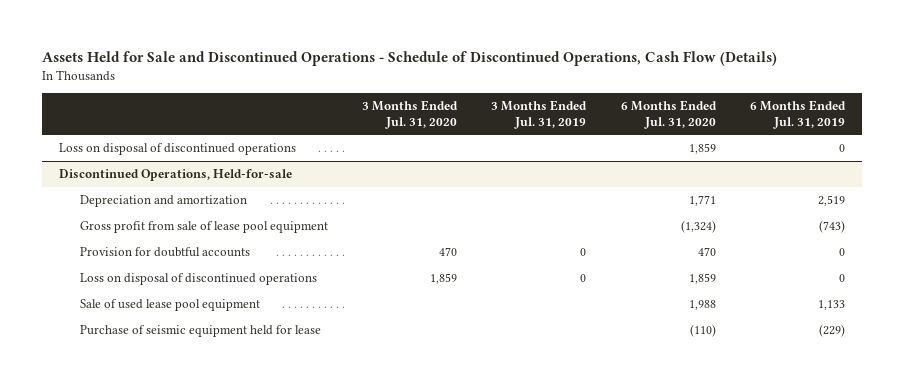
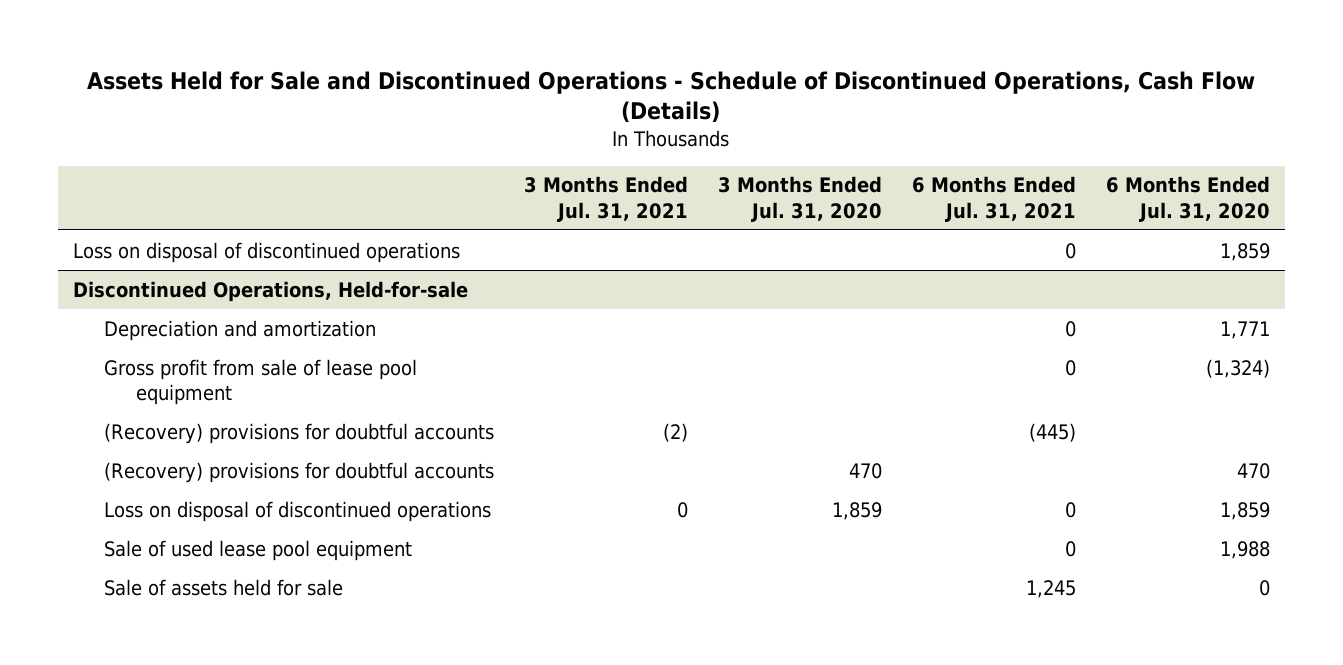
[491,100,588,129] 3 Months Ended Jul. 31, 2019 -> none
[749,100,846,129] 6 Months Ended Jul. 31, 2019 -> none
none -> [524,176,689,222] 3 Months Ended Jul. 31, 2021
none -> [911,176,1076,222] 6 Months Ended Jul. 31, 2021
none -> [104,422,495,444] (Recovery) provisions for doubtful accounts
[79,247,250,258] Provision for doubtful accounts -> [104,461,495,483] (Recovery) provisions for doubtful accounts
[79,325,321,338] Purchase of seismic equipment held for lease -> none
none -> [104,578,344,596] Sale of assets held for sale

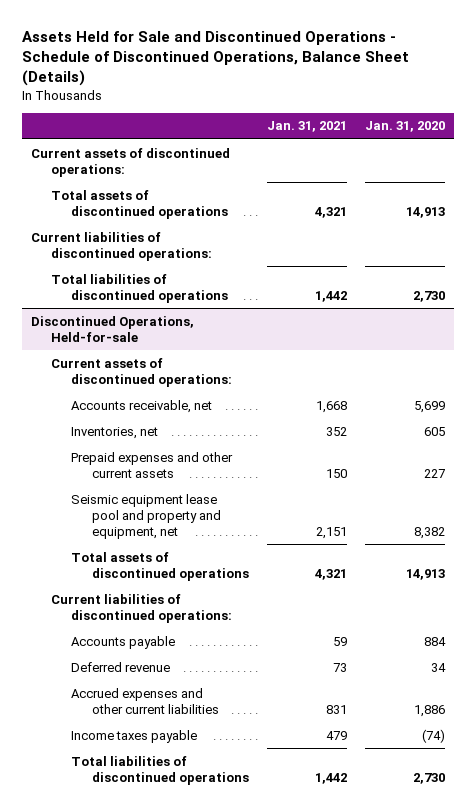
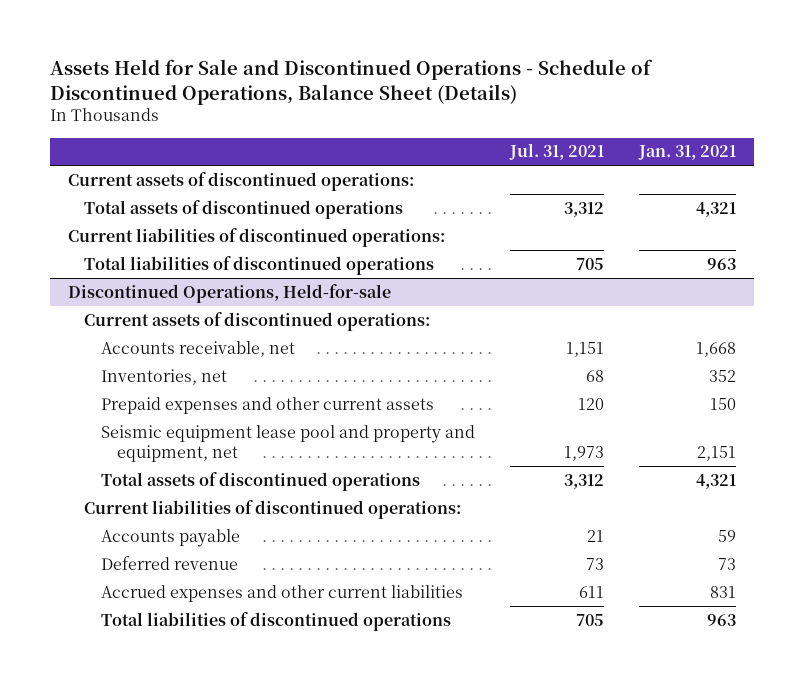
[364,121,445,133] Jan. 31, 2020 -> none
none -> [509,143,605,161] Jul. 31, 2021
[314,290,347,302] 1,442 -> [707,257,737,270] 963
[71,729,198,743] Income taxes payable -> none
[314,772,347,784] 1,442 -> [707,613,737,626] 963

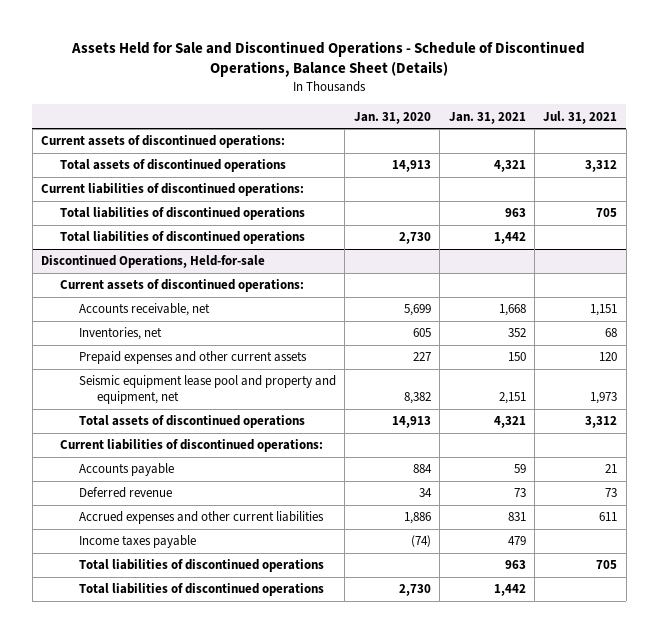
none -> [353,111,431,124] Jan. 31, 2020
none -> [59,231,305,245] Total liabilities of discontinued operations
none -> [78,535,196,549] Income taxes payable
none -> [78,583,324,597] Total liabilities of discontinued operations

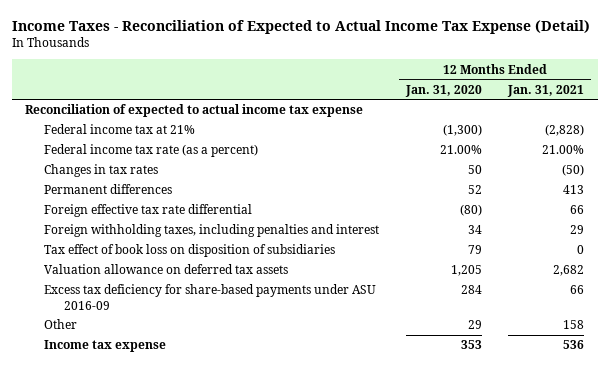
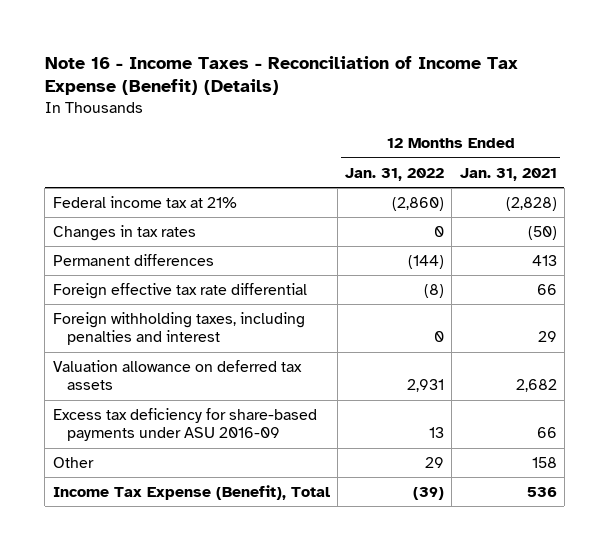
[11,19,590,34] Income Taxes - Reconciliation of Expected to Actual Income Tax Expense (Detail) -> [44,55,518,96] Note 16 - Income Taxes - Reconciliation of Income Tax Expense (Benefit) (Details)
[404,84,482,97] Jan. 31, 2020 -> none
none -> [345,167,445,181] Jan. 31, 2022
[25,104,364,118] Reconciliation of expected to actual income tax expense -> none
[44,144,259,158] Federal income tax rate (as a percent) -> none
[44,244,336,258] Tax effect of book loss on disposition of subsidiaries -> none
[44,340,167,353] Income tax expense -> [52,484,330,500] Income Tax Expense (Benefit), Total

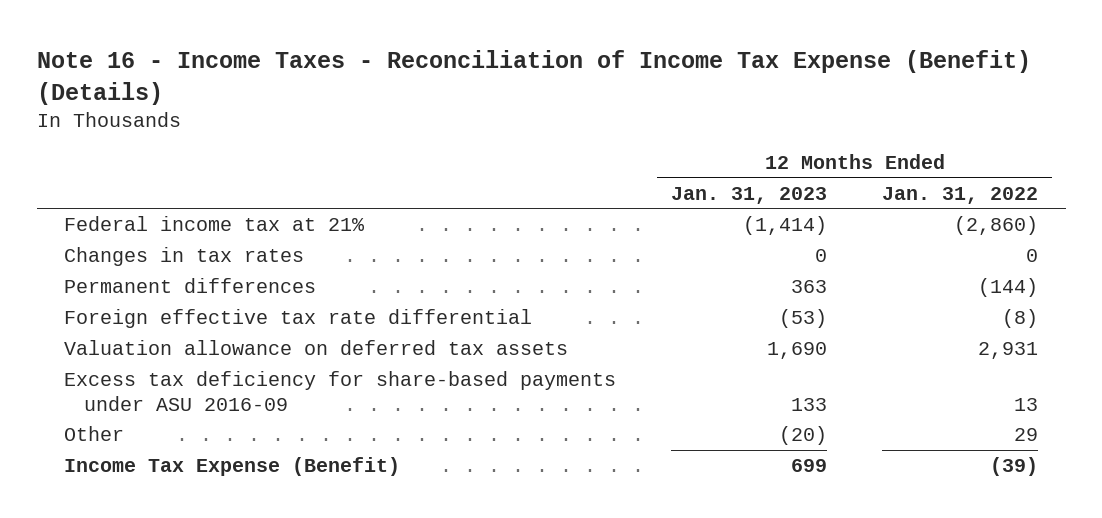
[459,167,557,181] Jan. 31, 2021 -> none
none -> [671,186,828,204] Jan. 31, 2023
[52,311,305,346] Foreign withholding taxes, including penalties and interest -> none
[52,484,330,500] Income Tax Expense (Benefit), Total -> [64,456,401,476] Income Tax Expense (Benefit)

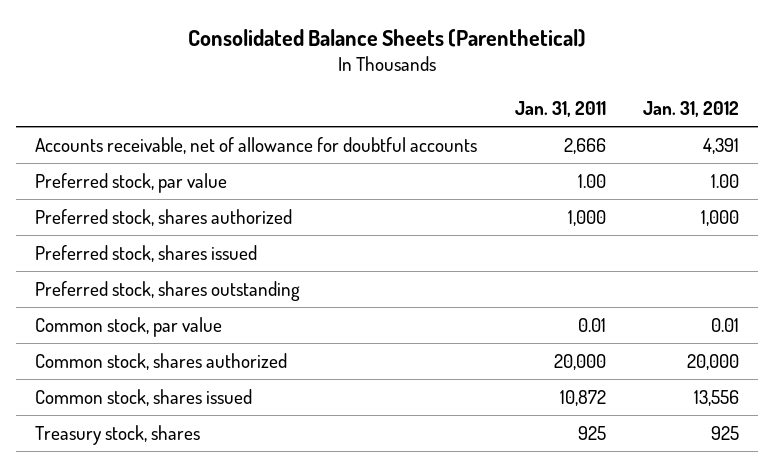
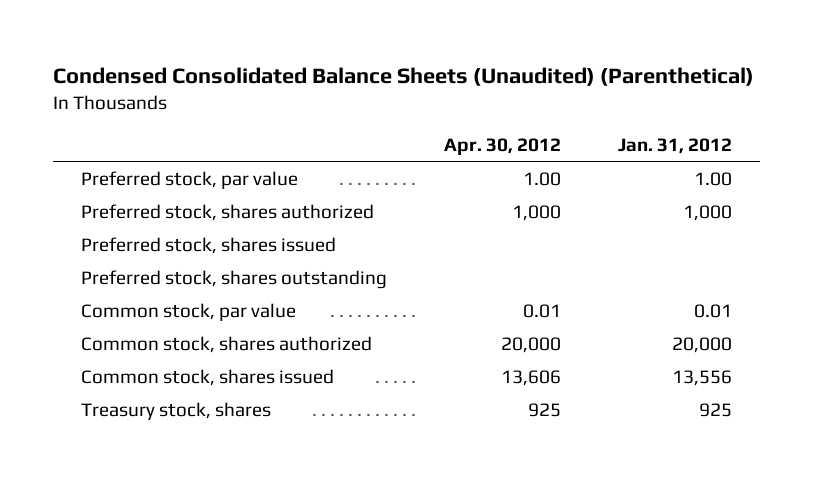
[188,28,587,47] Consolidated Balance Sheets (Parenthetical) -> [53,67,755,87] Condensed Consolidated Balance Sheets (Unaudited) (Parenthetical)
[514,101,606,118] Jan. 31, 2011 -> none
none -> [444,137,562,155] Apr. 30, 2012
[34,137,477,155] Accounts receivable, net of allowance for doubtful accounts -> none

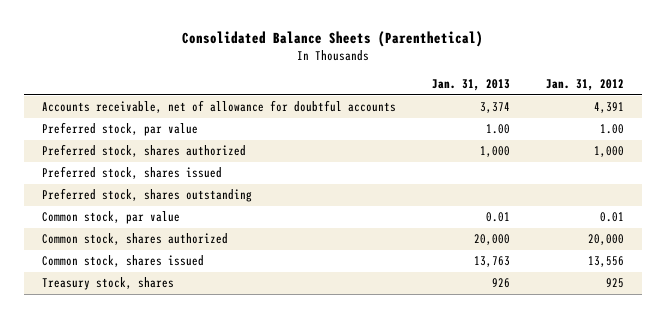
[53,67,755,87] Condensed Consolidated Balance Sheets (Unaudited) (Parenthetical) -> [181,31,483,48] Consolidated Balance Sheets (Parenthetical)
[444,137,562,155] Apr. 30, 2012 -> none
none -> [431,79,510,92] Jan. 31, 2013
none -> [41,100,396,114] Accounts receivable, net of allowance for doubtful accounts

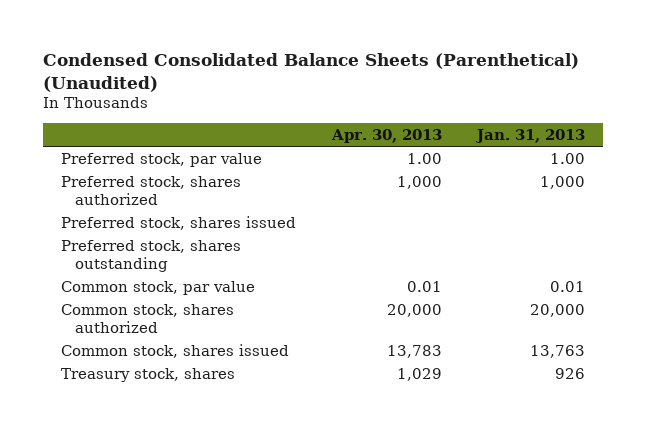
[181,31,483,48] Consolidated Balance Sheets (Parenthetical) -> [42,52,579,92] Condensed Consolidated Balance Sheets (Parenthetical) (Unaudited)
[545,79,624,92] Jan. 31, 2012 -> none
none -> [330,129,442,144] Apr. 30, 2013
[41,100,396,114] Accounts receivable, net of allowance for doubtful accounts -> none

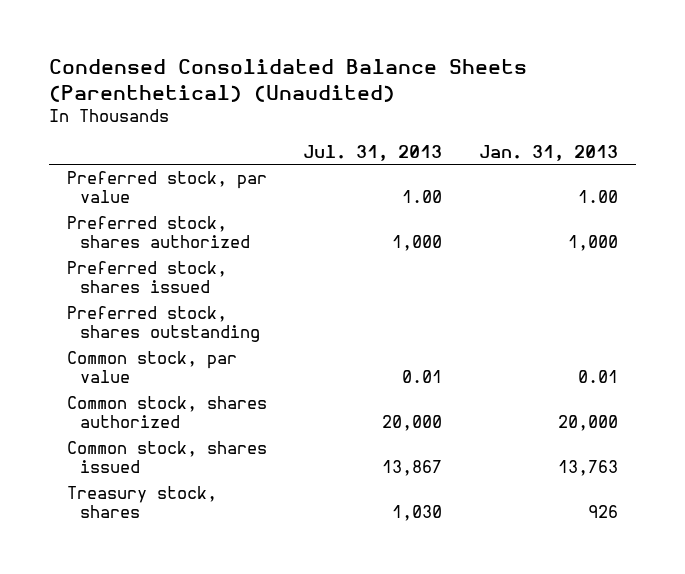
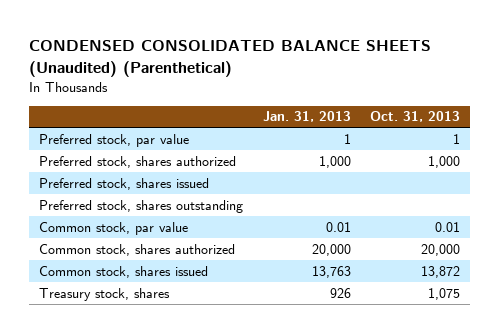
[48,59,527,103] Condensed Consolidated Balance Sheets (Parenthetical) (Unaudited) -> [28,39,431,77] CONDENSED CONSOLIDATED BALANCE SHEETS (Unaudited) (Parenthetical)
[303,144,443,161] Jul. 31, 2013 -> none
none -> [370,111,461,123] Oct. 31, 2013
[577,190,618,204] 1.00 -> [343,133,351,144] 1

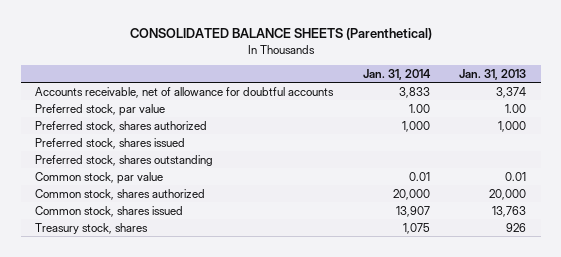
[28,39,431,77] CONDENSED CONSOLIDATED BALANCE SHEETS (Unaudited) (Parenthetical) -> [129,28,432,41] CONSOLIDATED BALANCE SHEETS (Parenthetical)
[370,111,461,123] Oct. 31, 2013 -> none
none -> [362,68,431,80] Jan. 31, 2014
none -> [35,86,335,98] Accounts receivable, net of allowance for doubtful accounts
[343,133,351,144] 1 -> [504,103,526,113] 1.00

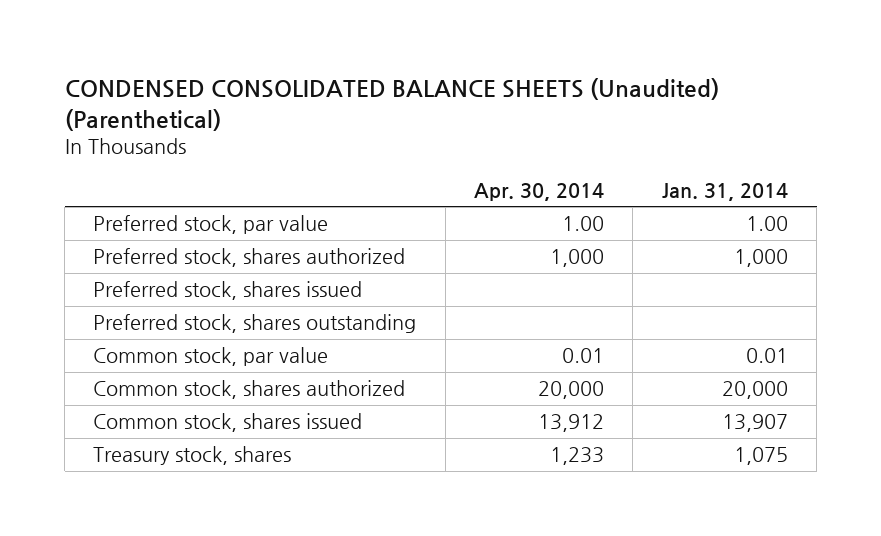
[129,28,432,41] CONSOLIDATED BALANCE SHEETS (Parenthetical) -> [64,77,719,131] CONDENSED CONSOLIDATED BALANCE SHEETS (Unaudited) (Parenthetical)
[458,68,526,80] Jan. 31, 2013 -> none
none -> [474,182,605,201] Apr. 30, 2014
[35,86,335,98] Accounts receivable, net of allowance for doubtful accounts -> none

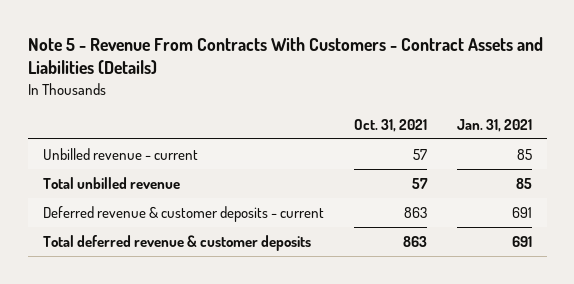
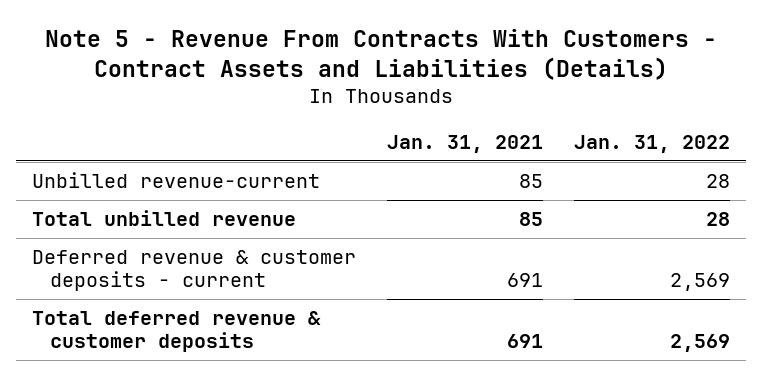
[353,118,427,132] Oct. 31, 2021 -> none
none -> [574,134,731,153] Jan. 31, 2022
[42,147,198,160] Unbilled revenue - current -> [31,172,320,189] Unbilled revenue-current

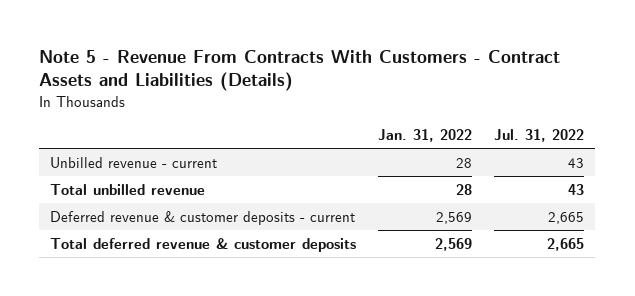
[386,134,543,153] Jan. 31, 2021 -> none
none -> [494,129,585,143] Jul. 31, 2022
[31,172,320,189] Unbilled revenue-current -> [50,156,218,168] Unbilled revenue - current

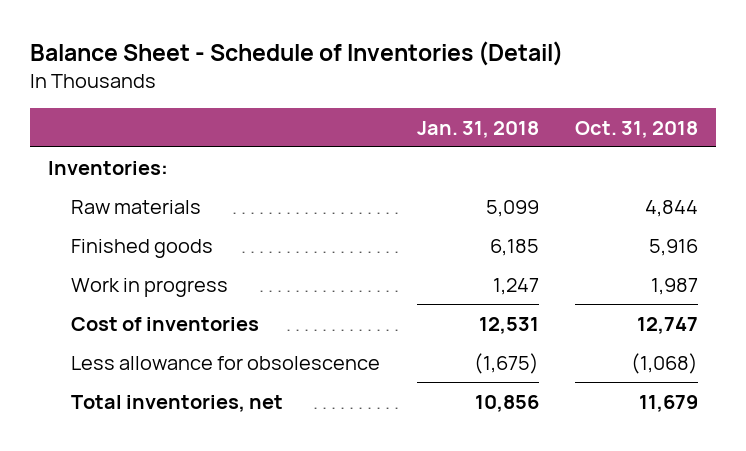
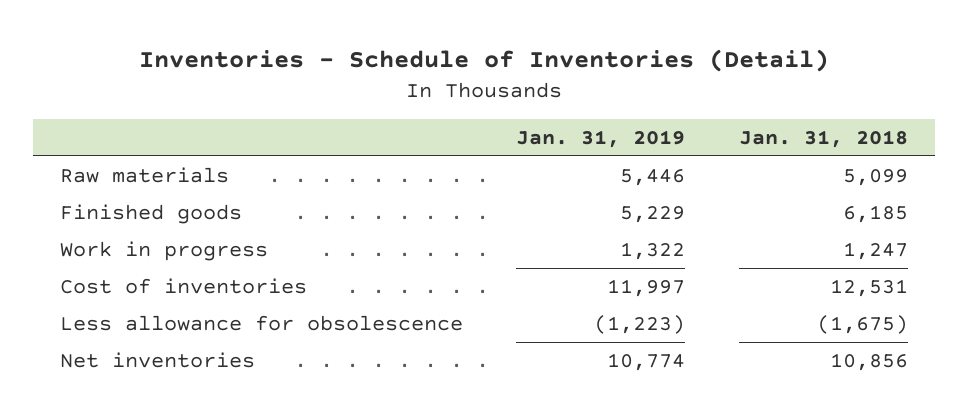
[29,40,563,66] Balance Sheet - Schedule of Inventories (Detail) -> [138,48,829,72] Inventories - Schedule of Inventories (Detail)
[575,120,699,138] Oct. 31, 2018 -> none
none -> [516,129,686,148] Jan. 31, 2019
[47,160,168,175] Inventories: -> none
[71,394,284,412] Total inventories, net -> [59,351,255,368] Net inventories

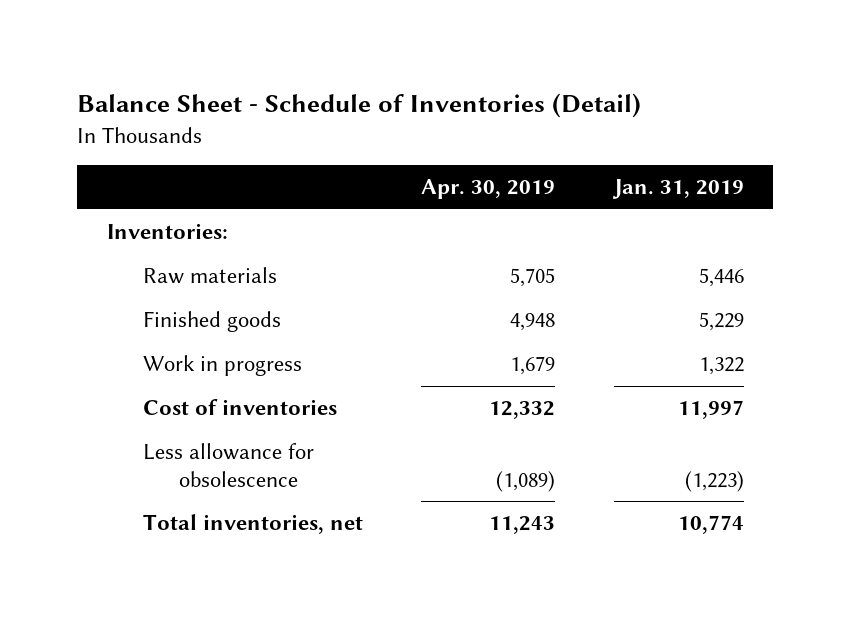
[138,48,829,72] Inventories - Schedule of Inventories (Detail) -> [77,93,642,119] Balance Sheet - Schedule of Inventories (Detail)
[739,129,909,148] Jan. 31, 2018 -> none
none -> [421,179,556,200] Apr. 30, 2019
none -> [106,223,228,240] Inventories:
[59,351,255,368] Net inventories -> [142,514,363,535] Total inventories, net

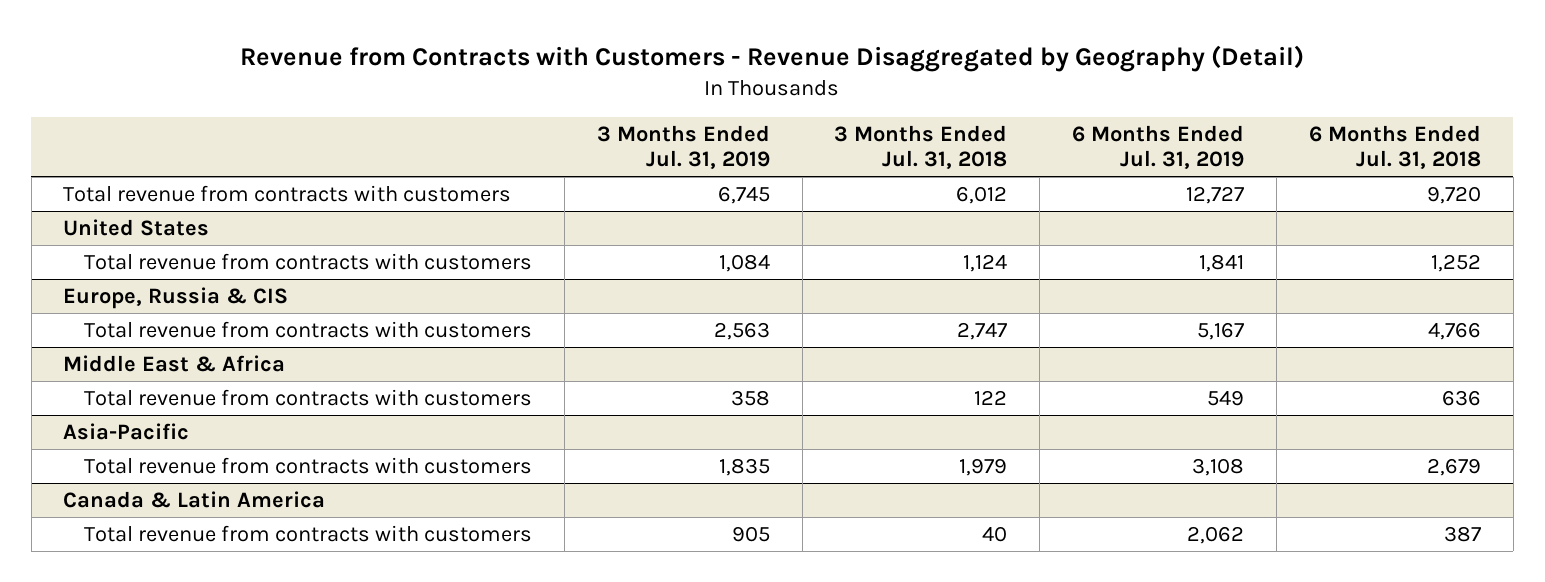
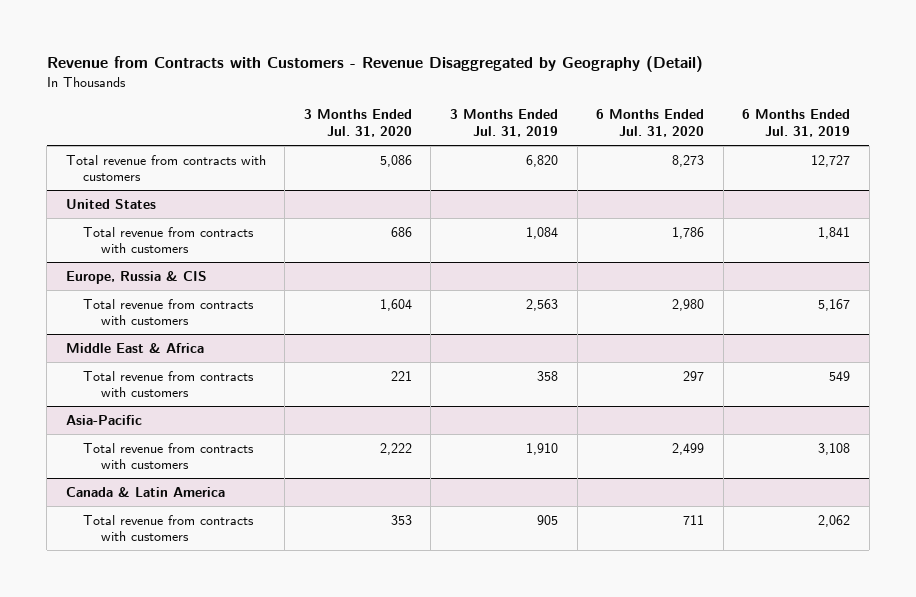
[834,124,1008,170] 3 Months Ended Jul. 31, 2018 -> none
[1309,124,1482,170] 6 Months Ended Jul. 31, 2018 -> none
none -> [303,109,412,138] 3 Months Ended Jul. 31, 2020
none -> [596,109,705,138] 6 Months Ended Jul. 31, 2020
[717,185,770,204] 6,745 -> [526,154,559,167] 6,820
[718,457,770,476] 1,835 -> [526,442,559,455] 1,910

